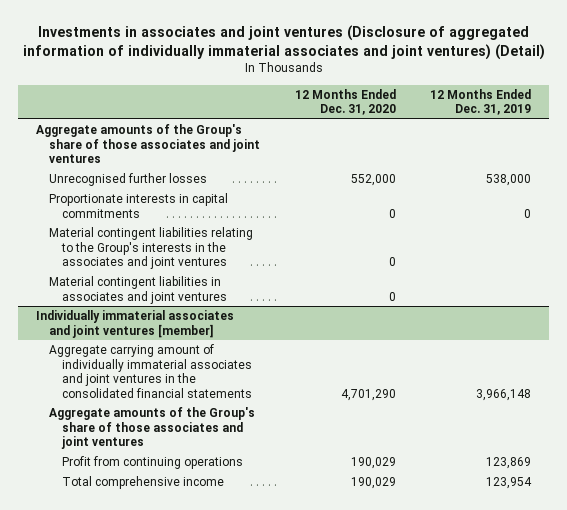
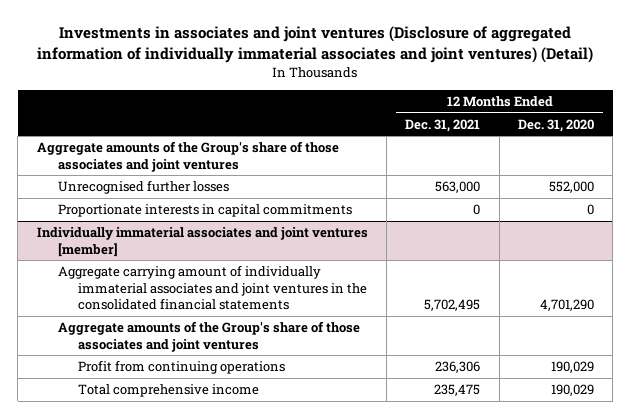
[430,88,532,116] 12 Months Ended Dec. 31, 2019 -> none
none -> [405,118,481,132] Dec. 31, 2021
[48,227,253,270] Material contingent liabilities relating to the Group's interests in the associates and joint ventures -> none
[48,276,227,304] Material contingent liabilities in associates and joint ventures -> none

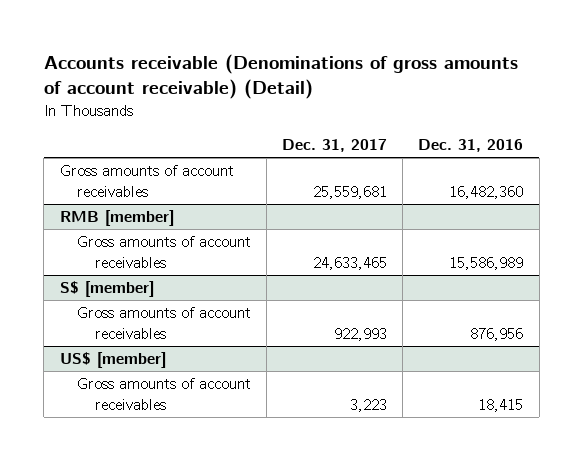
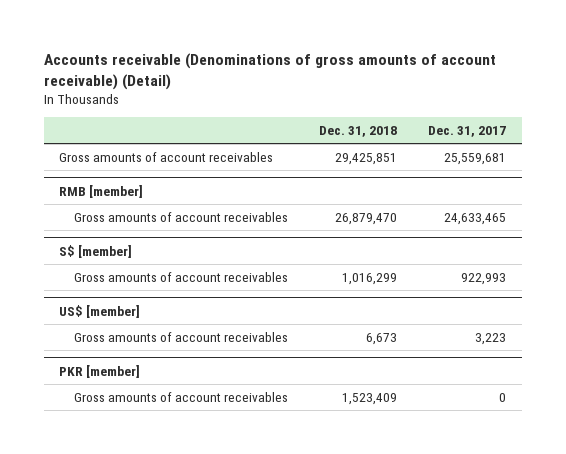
[418,138,524,152] Dec. 31, 2016 -> none
none -> [319,126,398,138] Dec. 31, 2018
none -> [59,364,141,378] PKR [member]
none -> [74,391,289,402] Gross amounts of account receivables

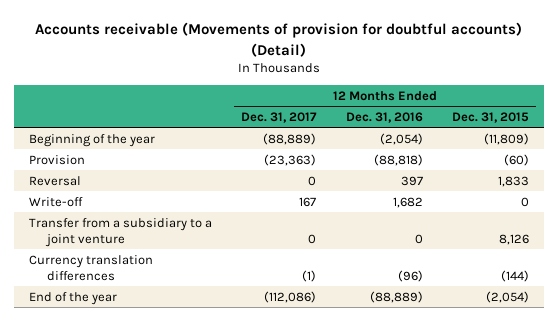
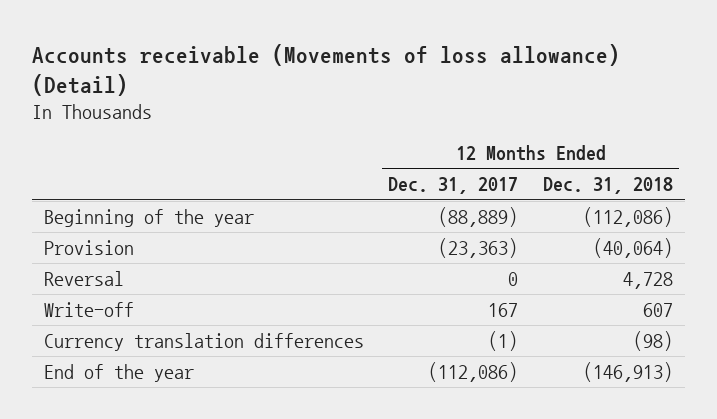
[35,22,523,57] Accounts receivable (Movements of provision for doubtful accounts) (Detail) -> [31,43,620,96] Accounts receivable (Movements of loss allowance) (Detail)
[345,111,423,123] Dec. 31, 2016 -> none
[452,111,530,123] Dec. 31, 2015 -> none
none -> [542,177,673,195] Dec. 31, 2018
[28,217,212,248] Transfer from a subsidiary to a joint venture -> none

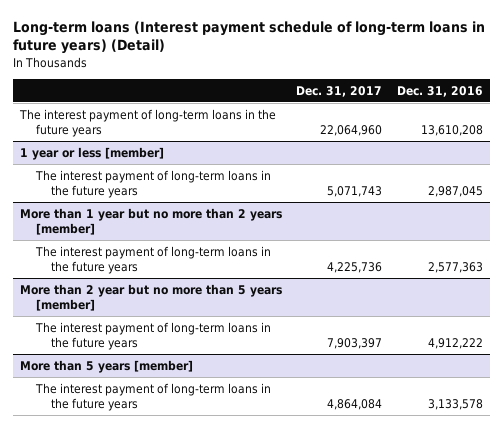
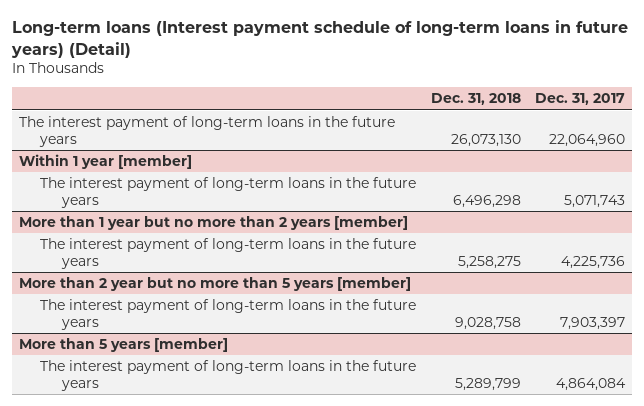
[396,85,483,97] Dec. 31, 2016 -> none
none -> [430,93,521,106] Dec. 31, 2018
[20,146,165,160] 1 year or less [member] -> [18,154,192,170] Within 1 year [member]

